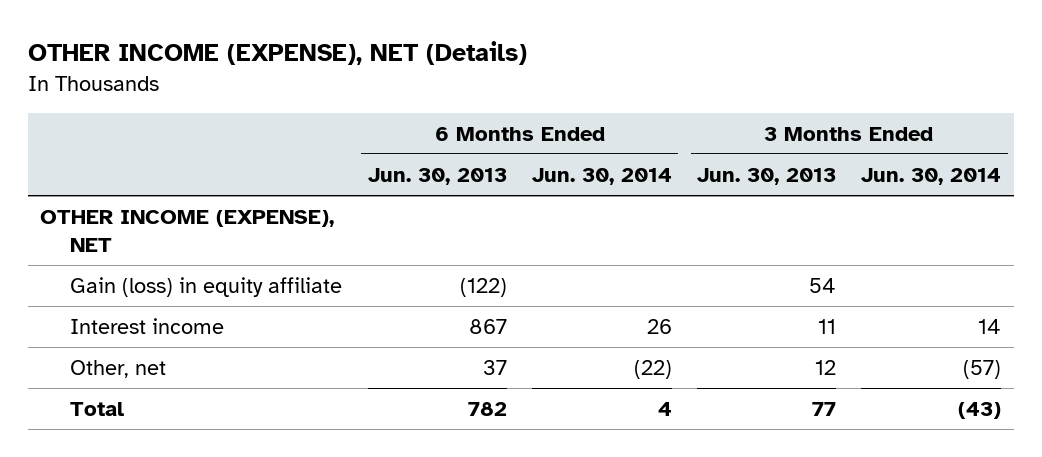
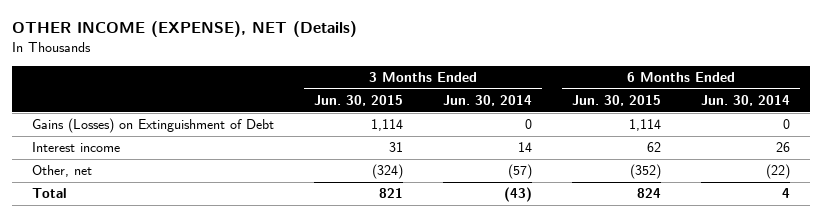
[367,167,507,185] Jun. 30, 2013 -> none
[697,167,837,185] Jun. 30, 2013 -> none
none -> [314,95,404,107] Jun. 30, 2015
none -> [572,95,662,107] Jun. 30, 2015
[40,210,335,252] OTHER INCOME (EXPENSE), NET -> none
[70,277,343,298] Gain (loss) in equity affiliate -> none
none -> [32,118,275,134] Gains (Losses) on Extinguishment of Debt

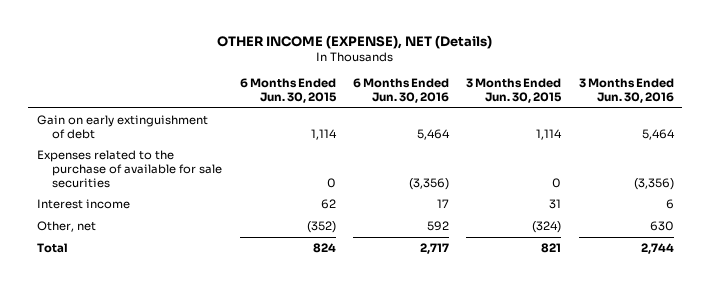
[443,95,533,107] Jun. 30, 2014 -> none
[701,95,791,107] Jun. 30, 2014 -> none
none -> [352,78,449,104] 6 Months Ended Jun. 30, 2016
none -> [578,78,674,104] 3 Months Ended Jun. 30, 2016
[32,118,275,134] Gains (Losses) on Extinguishment of Debt -> [36,114,208,139] Gain on early extinguishment of debt
none -> [36,149,223,188] Expenses related to the purchase of available for sale securities

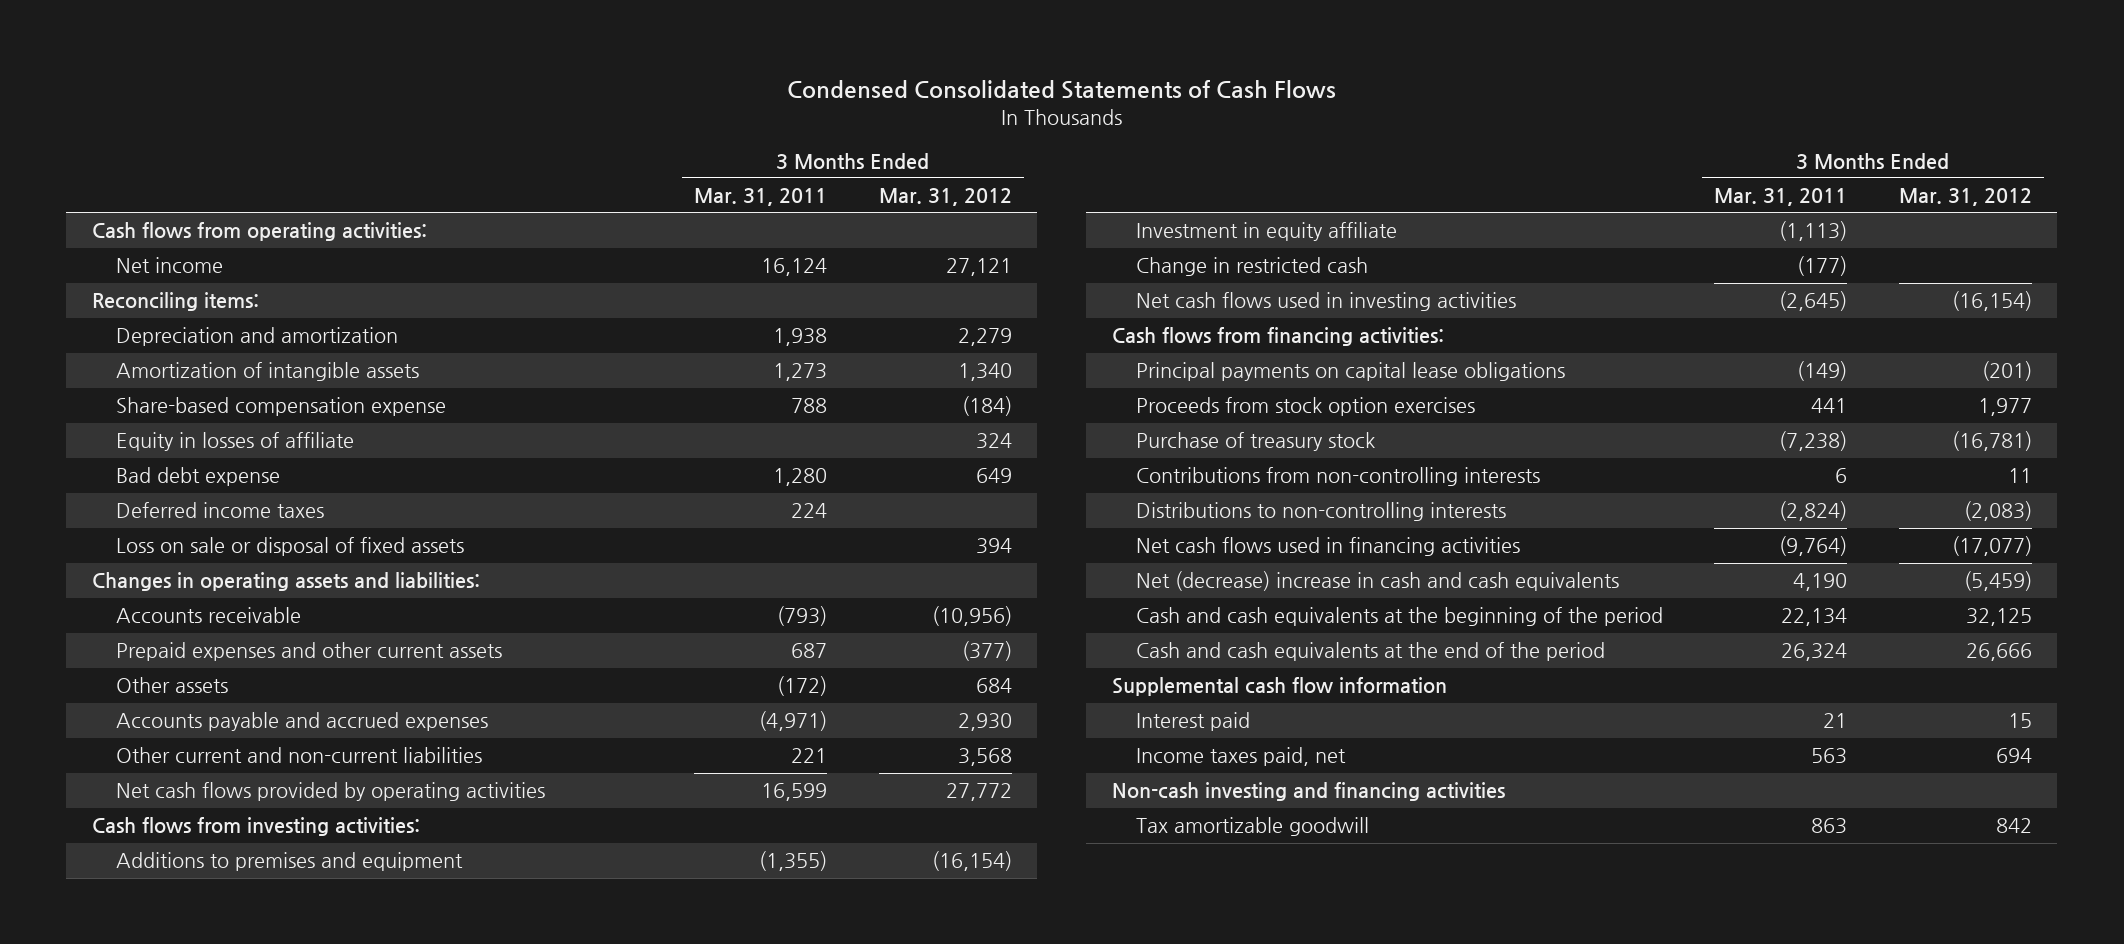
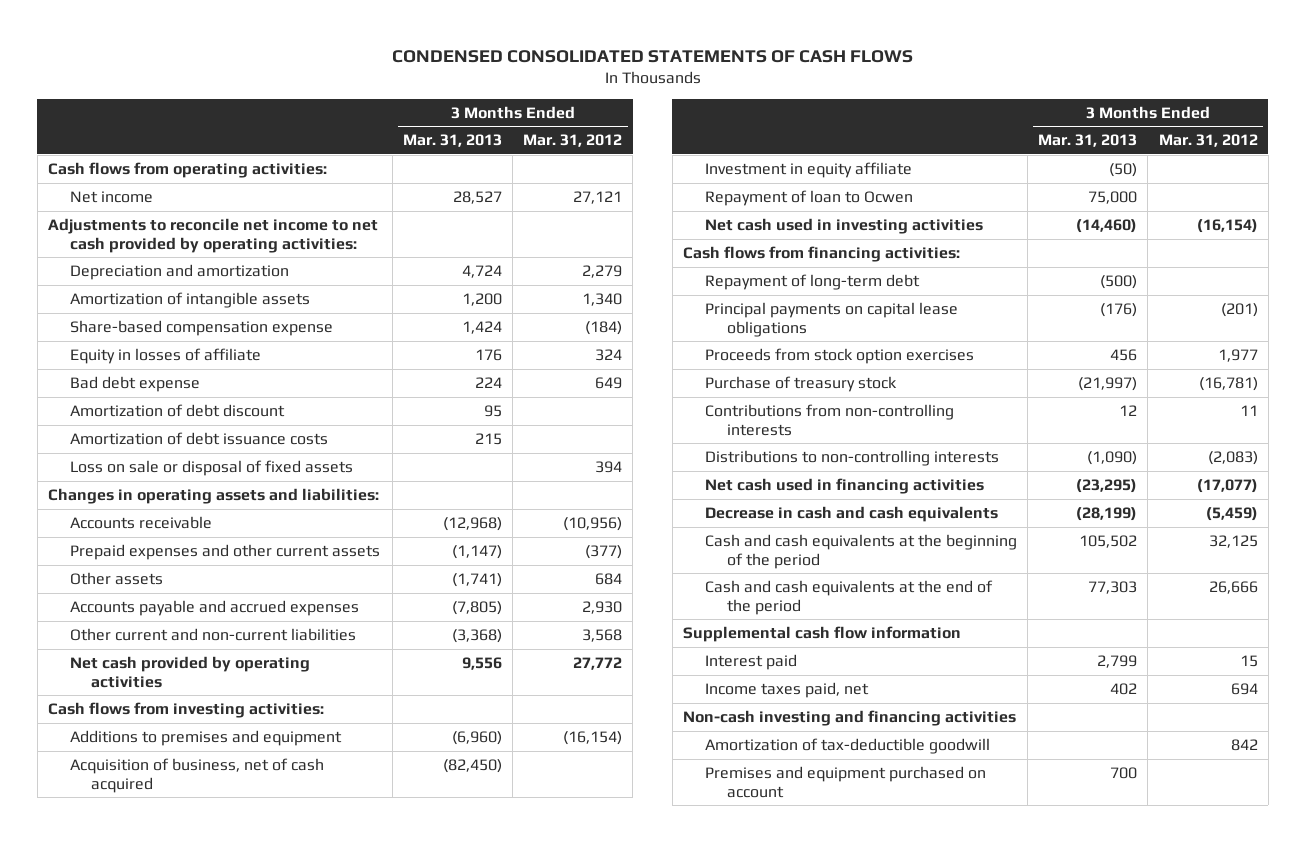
[786,80,1336,100] Condensed Consolidated Statements of Cash Flows -> [391,49,913,63] CONDENSED CONSOLIDATED STATEMENTS OF CASH FLOWS
[694,188,828,207] Mar. 31, 2011 -> none
none -> [402,134,502,148] Mar. 31, 2013
[92,292,260,312] Reconciling items: -> [47,217,378,253] Adjustments to reconcile net income to net cash provided by operating activities:
[116,502,325,519] Deferred income taxes -> none
none -> [69,403,285,417] Amortization of debt discount
none -> [69,431,328,445] Amortization of debt issuance costs
[116,782,546,802] Net cash flows provided by operating activities -> [69,655,310,688] Net cash provided by operating activities
none -> [69,757,324,793] Acquisition of business, net of cash acquired
[1136,257,1369,277] Change in restricted cash -> none
none -> [704,189,913,206] Repayment of loan to Ocwen
[1136,292,1517,312] Net cash flows used in investing activities -> [704,217,983,234] Net cash used in investing activities
none -> [704,273,920,290] Repayment of long-term debt
[1136,537,1521,557] Net cash flows used in financing activities -> [704,477,984,494] Net cash used in financing activities
[1136,571,1620,592] Net (decrease) increase in cash and cash equivalents -> [704,505,998,522] Decrease in cash and cash equivalents
[1136,817,1370,837] Tax amortizable goodwill -> [704,737,990,754] Amortization of tax-deductible goodwill
none -> [704,765,986,798] Premises and equipment purchased on account

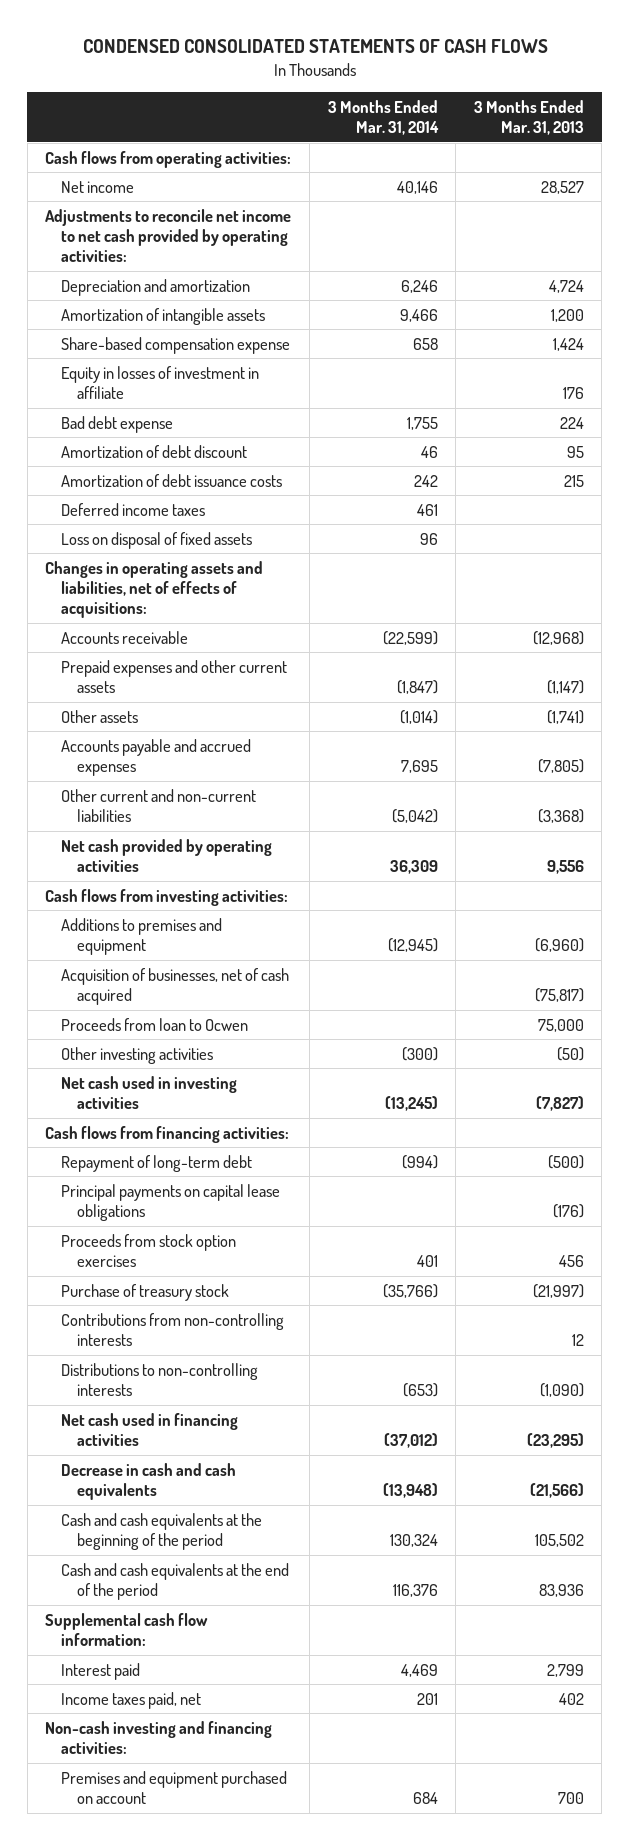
[523,134,623,148] Mar. 31, 2012 -> none
none -> [327,99,439,136] 3 Months Ended Mar. 31, 2014
[69,347,261,364] Equity in losses of affiliate -> [61,365,260,399] Equity in losses of investment in affiliate
none -> [61,502,206,516] Deferred income taxes
[69,459,353,476] Loss on sale or disposal of fixed assets -> [61,531,253,549] Loss on disposal of fixed assets
[47,487,379,504] Changes in operating assets and liabilities: -> [45,560,264,619] Changes in operating assets and liabilities, net of effects of acquisitions:
[704,161,912,178] Investment in equity affiliate -> none
[69,757,324,793] Acquisition of business, net of cash acquired -> [61,967,290,1005] Acquisition of businesses, net of cash acquired
[442,758,502,773] (82,450) -> [534,987,584,1002] (75,817)
[704,189,913,206] Repayment of loan to Ocwen -> [61,1017,249,1031] Proceeds from loan to Ocwen
none -> [61,1046,214,1064] Other investing activities
[1076,218,1138,233] (14,460) -> [535,1095,584,1111] (7,827)
[1076,506,1138,521] (28,199) -> [529,1482,584,1498] (21,566)
[1088,580,1138,594] 77,303 -> [538,1583,584,1597] 83,936
[683,625,962,642] Supplemental cash flow information -> [45,1612,209,1646] Supplemental cash flow information:
[704,737,990,754] Amortization of tax-deductible goodwill -> none
[683,709,1017,726] Non-cash investing and financing activities -> [45,1720,273,1754] Non-cash investing and financing activities:

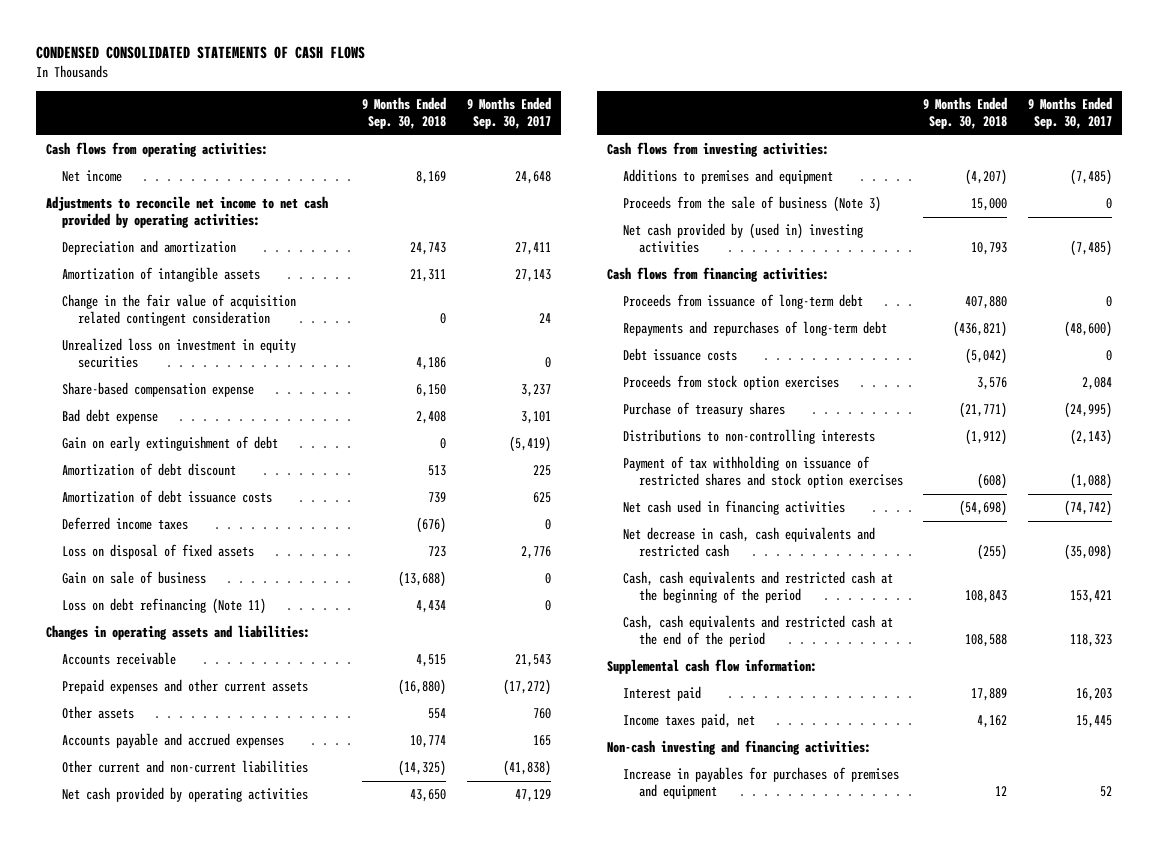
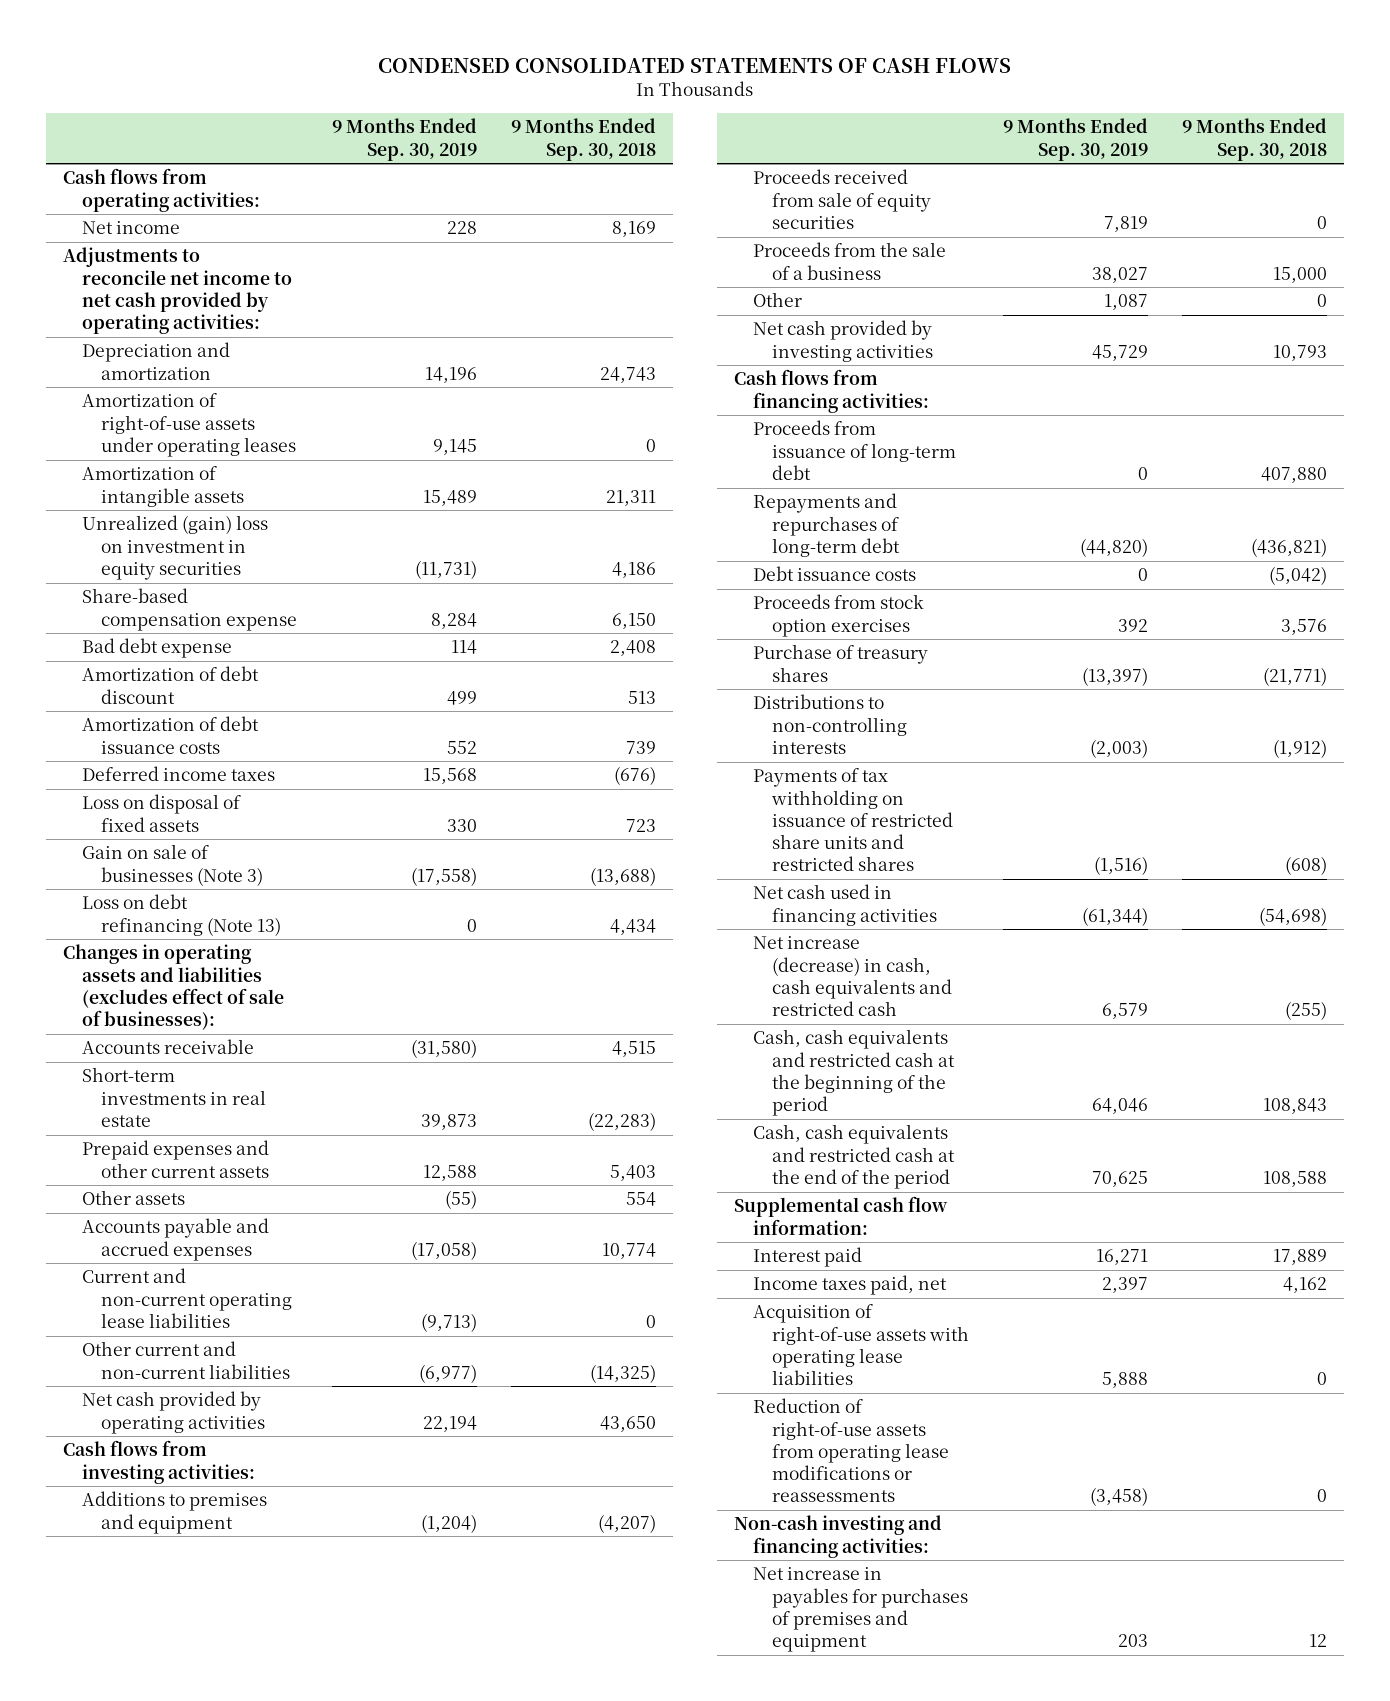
[467,97,552,130] 9 Months Ended Sep. 30, 2017 -> none
none -> [332,118,478,161] 9 Months Ended Sep. 30, 2019
none -> [81,393,296,457] Amortization of right-of-use assets under operating leases
[61,294,296,327] Change in the fair value of acquisition related contingent consideration -> none
[61,338,296,369] Unrealized loss on investment in equity securities -> [81,515,268,580] Unrealized (gain) loss on investment in equity securities
[61,436,278,452] Gain on early extinguishment of debt -> none
[61,571,206,585] Gain on sale of business -> [81,844,263,886] Gain on sale of businesses (Note 3)
[61,598,266,615] Loss on debt refinancing (Note 11) -> [81,894,281,936] Loss on debt refinancing (Note 13)
[46,625,311,641] Changes in operating assets and liabilities: -> [62,944,284,1031] Changes in operating assets and liabilities (excludes effect of sale of businesses):
none -> [81,1067,266,1127] Short-term investments in real estate
[398,679,447,696] (16,880) -> [610,1164,657,1181] 5,403
none -> [81,1268,292,1328] Current and non-current operating lease liabilities
none -> [752,169,931,229] Proceeds received from sale of equity securities
[622,196,881,213] Proceeds from the sale of business (Note 3) -> [752,242,946,280] Proceeds from the sale of a business
none -> [752,292,802,308] Other
[622,223,863,254] Net cash provided by (used in) investing activities -> [752,320,933,362] Net cash provided by investing activities
[622,456,903,489] Payment of tax withholding on issuance of restricted shares and stock option exercises -> [752,768,953,872] Payments of tax withholding on issuance of restricted share units and restricted shares
[622,527,875,558] Net decrease in cash, cash equivalents and restricted cash -> [752,936,952,1017] Net increase (decrease) in cash, cash equivalents and restricted cash
none -> [752,1304,969,1386] Acquisition of right-of-use assets with operating lease liabilities
none -> [752,1398,949,1503] Reduction of right-of-use assets from operating lease modifications or reassessments
[622,767,899,800] Increase in payables for purchases of premises and equipment -> [752,1567,968,1653] Net increase in payables for purchases of premises and equipment

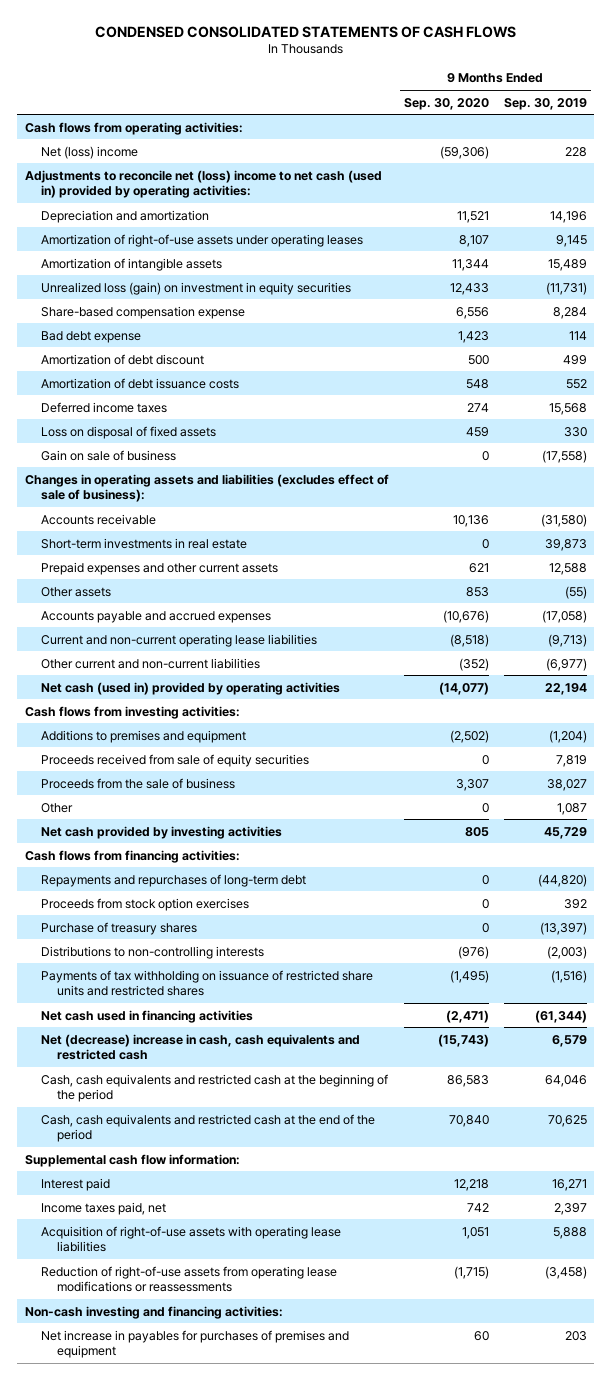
[511,118,657,161] 9 Months Ended Sep. 30, 2018 -> none
none -> [403,97,489,110] Sep. 30, 2020
[81,221,180,235] Net income -> [41,145,139,159] Net (loss) income
[62,247,292,335] Adjustments to reconcile net income to net cash provided by operating activities: -> [24,169,382,199] Adjustments to reconcile net (loss) income to net cash (used in) provided by operating activities:
[81,515,268,580] Unrealized (gain) loss on investment in equity securities -> [41,281,352,295] Unrealized loss (gain) on investment in equity securities
[81,894,281,936] Loss on debt refinancing (Note 13) -> none
[81,844,263,886] Gain on sale of businesses (Note 3) -> [41,449,177,461] Gain on sale of business
[62,944,284,1031] Changes in operating assets and liabilities (excludes effect of sale of businesses): -> [24,473,389,503] Changes in operating assets and liabilities (excludes effect of sale of business):
[81,1391,265,1434] Net cash provided by operating activities -> [41,681,341,695] Net cash (used in) provided by operating activities
[752,242,946,280] Proceeds from the sale of a business -> [41,777,236,789] Proceeds from the sale of business
[752,420,956,480] Proceeds from issuance of long-term debt -> none
[752,566,916,582] Debt issuance costs -> none
[752,936,952,1017] Net increase (decrease) in cash, cash equivalents and restricted cash -> [41,1033,361,1061] Net (decrease) increase in cash, cash equivalents and restricted cash

